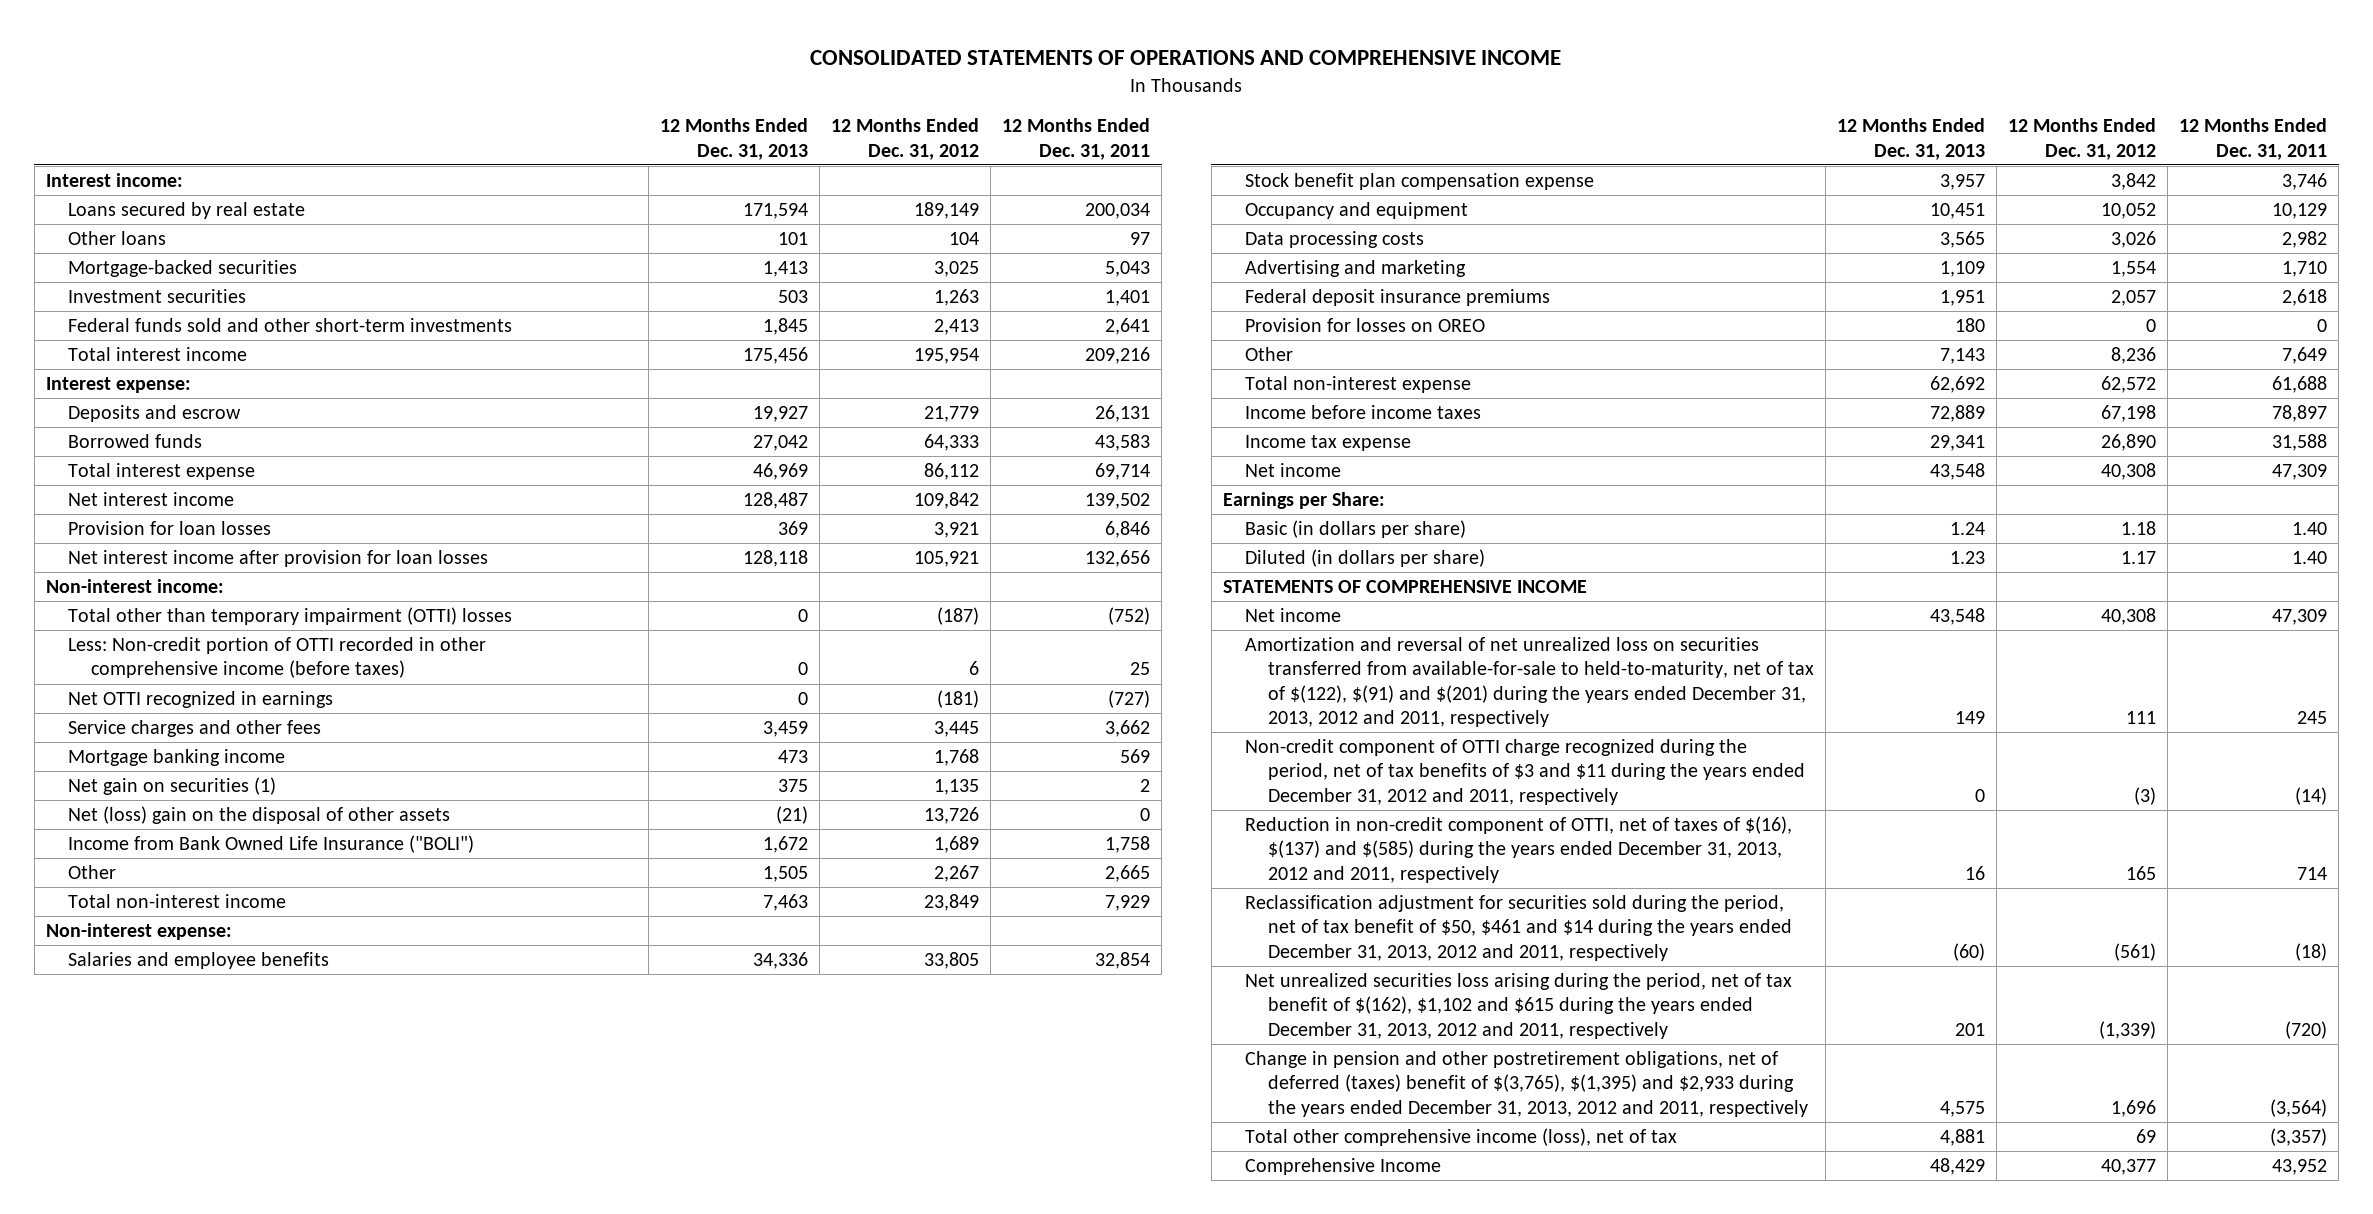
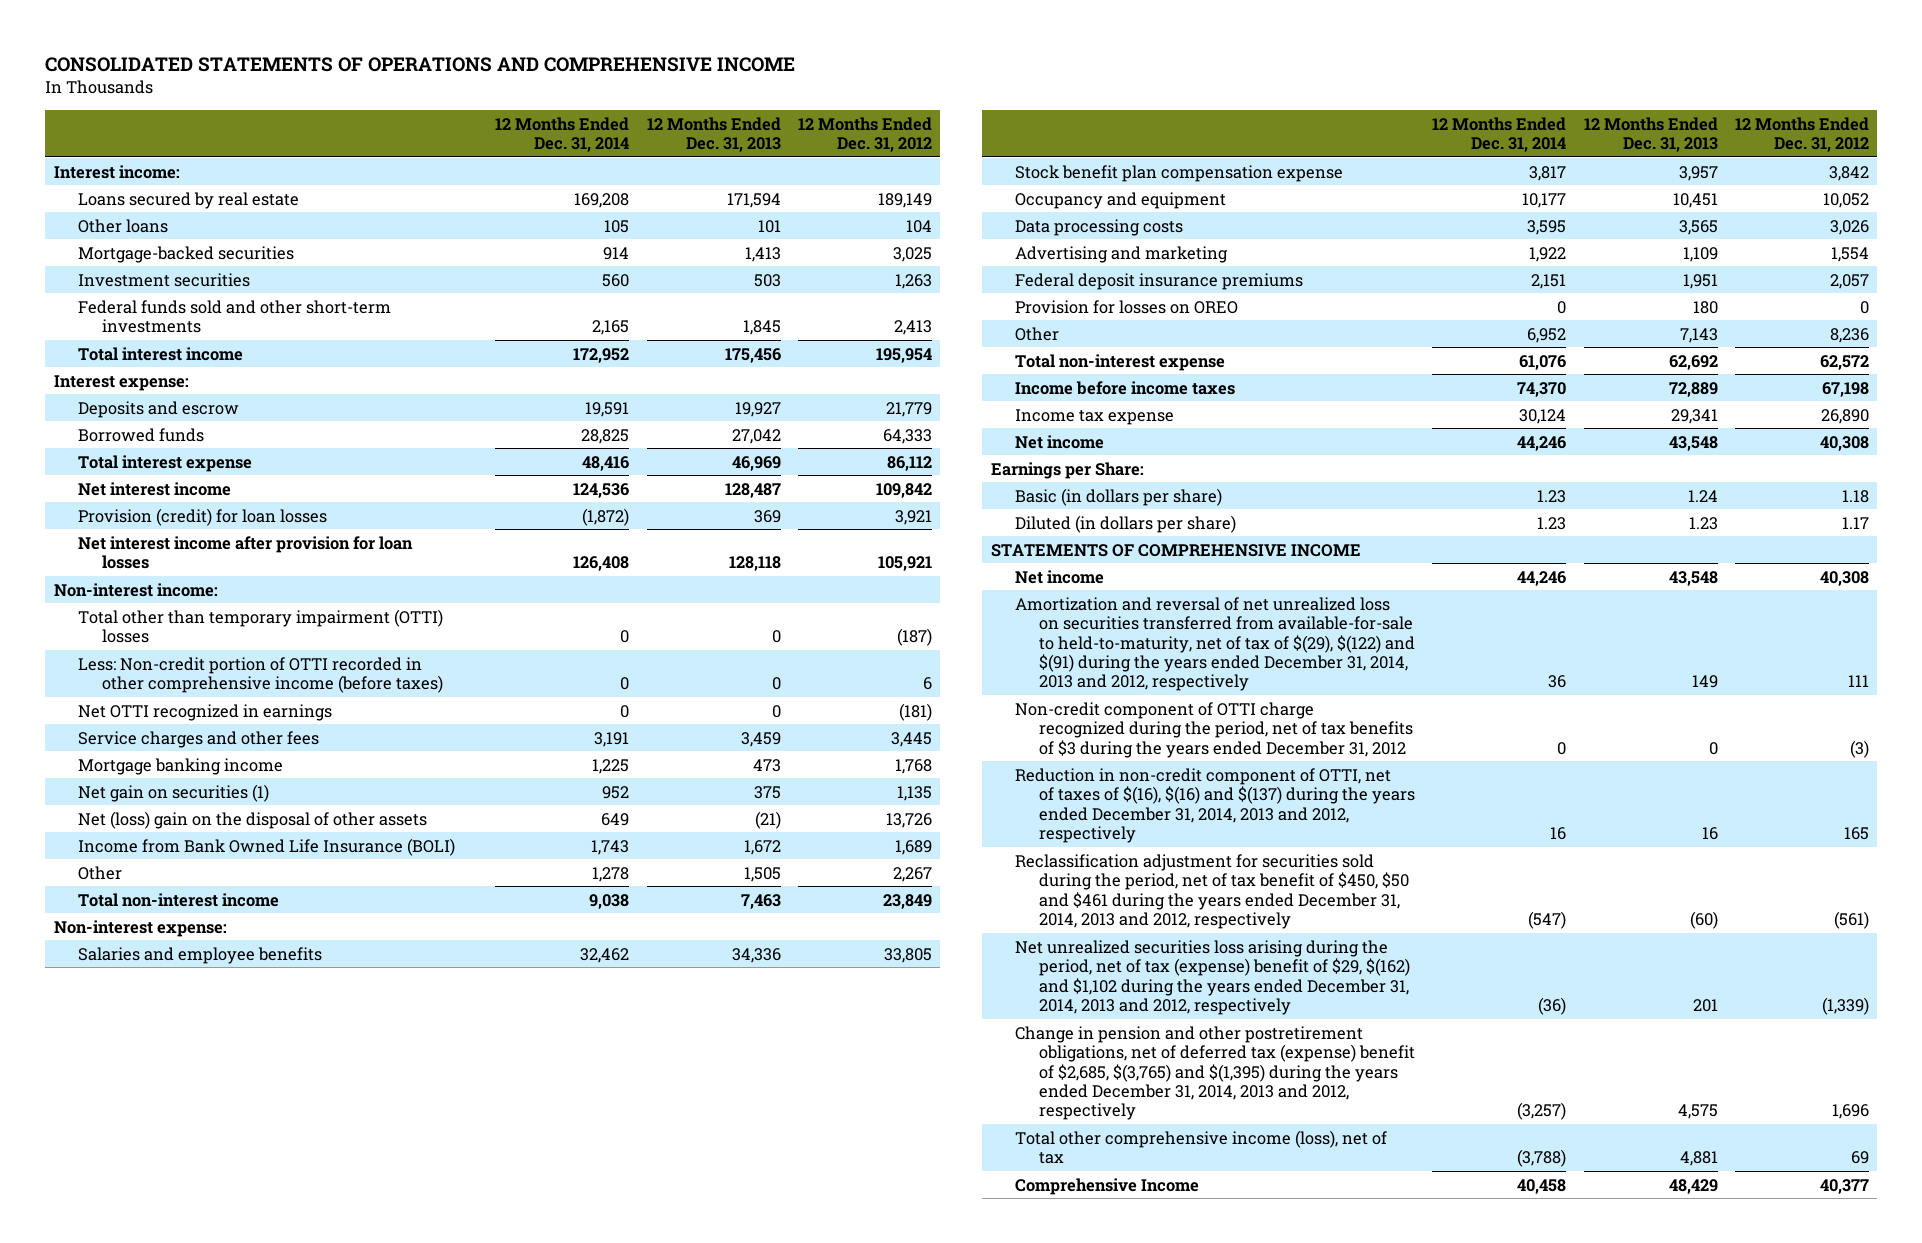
[1002,118,1151,160] 12 Months Ended Dec. 31, 2011 -> none
none -> [495,116,630,153] 12 Months Ended Dec. 31, 2014
[68,521,272,536] Provision for loan losses -> [77,507,327,526] Provision (credit) for loan losses
[68,835,475,854] Income from Bank Owned Life Insurance ("BOLI") -> [77,837,455,856] Income from Bank Owned Life Insurance (BOLI)
[1245,637,1814,728] Amortization and reversal of net unrealized loss on securities transferred from available-for-sale to held-to-maturity, net of tax of $(122), $(91) and $(201) during the years ended December 31, 2013, 2012 and 2011, respectively -> [1014,596,1416,692] Amortization and reversal of net unrealized loss on securities transferred from available-for-sale to held-to-maturity, net of tax of $(29), $(122) and $(91) during the years ended December 31, 2014, 2013 and 2012, respectively
[1245,739,1805,805] Non-credit component of OTTI charge recognized during the period, net of tax benefits of $3 and $11 during the years ended December 31, 2012 and 2011, respectively -> [1014,701,1414,758] Non-credit component of OTTI charge recognized during the period, net of tax benefits of $3 during the years ended December 31, 2012
[1245,816,1793,883] Reduction in non-credit component of OTTI, net of taxes of $(16), $(137) and $(585) during the years ended December 31, 2013, 2012 and 2011, respectively -> [1014,767,1416,843] Reduction in non-credit component of OTTI, net of taxes of $(16), $(16) and $(137) during the years ended December 31, 2014, 2013 and 2012, respectively
[1245,895,1792,961] Reclassification adjustment for securities sold during the period, net of tax benefit of $50, $461 and $14 during the years ended December 31, 2013, 2012 and 2011, respectively -> [1014,853,1410,929] Reclassification adjustment for securities sold during the period, net of tax benefit of $450, $50 and $461 during the years ended December 31, 2014, 2013 and 2012, respectively
[1245,973,1793,1039] Net unrealized securities loss arising during the period, net of tax benefit of $(162), $1,102 and $615 during the years ended December 31, 2013, 2012 and 2011, respectively -> [1014,939,1411,1015] Net unrealized securities loss arising during the period, net of tax (expense) benefit of $29, $(162) and $1,102 during the years ended December 31, 2014, 2013 and 2012, respectively
[1245,1051,1808,1117] Change in pension and other postretirement obligations, net of deferred (taxes) benefit of $(3,765), $(1,395) and $2,933 during the years ended December 31, 2013, 2012 and 2011, respectively -> [1014,1025,1416,1121] Change in pension and other postretirement obligations, net of deferred tax (expense) benefit of $2,685, $(3,765) and $(1,395) during the years ended December 31, 2014, 2013 and 2012, respectively

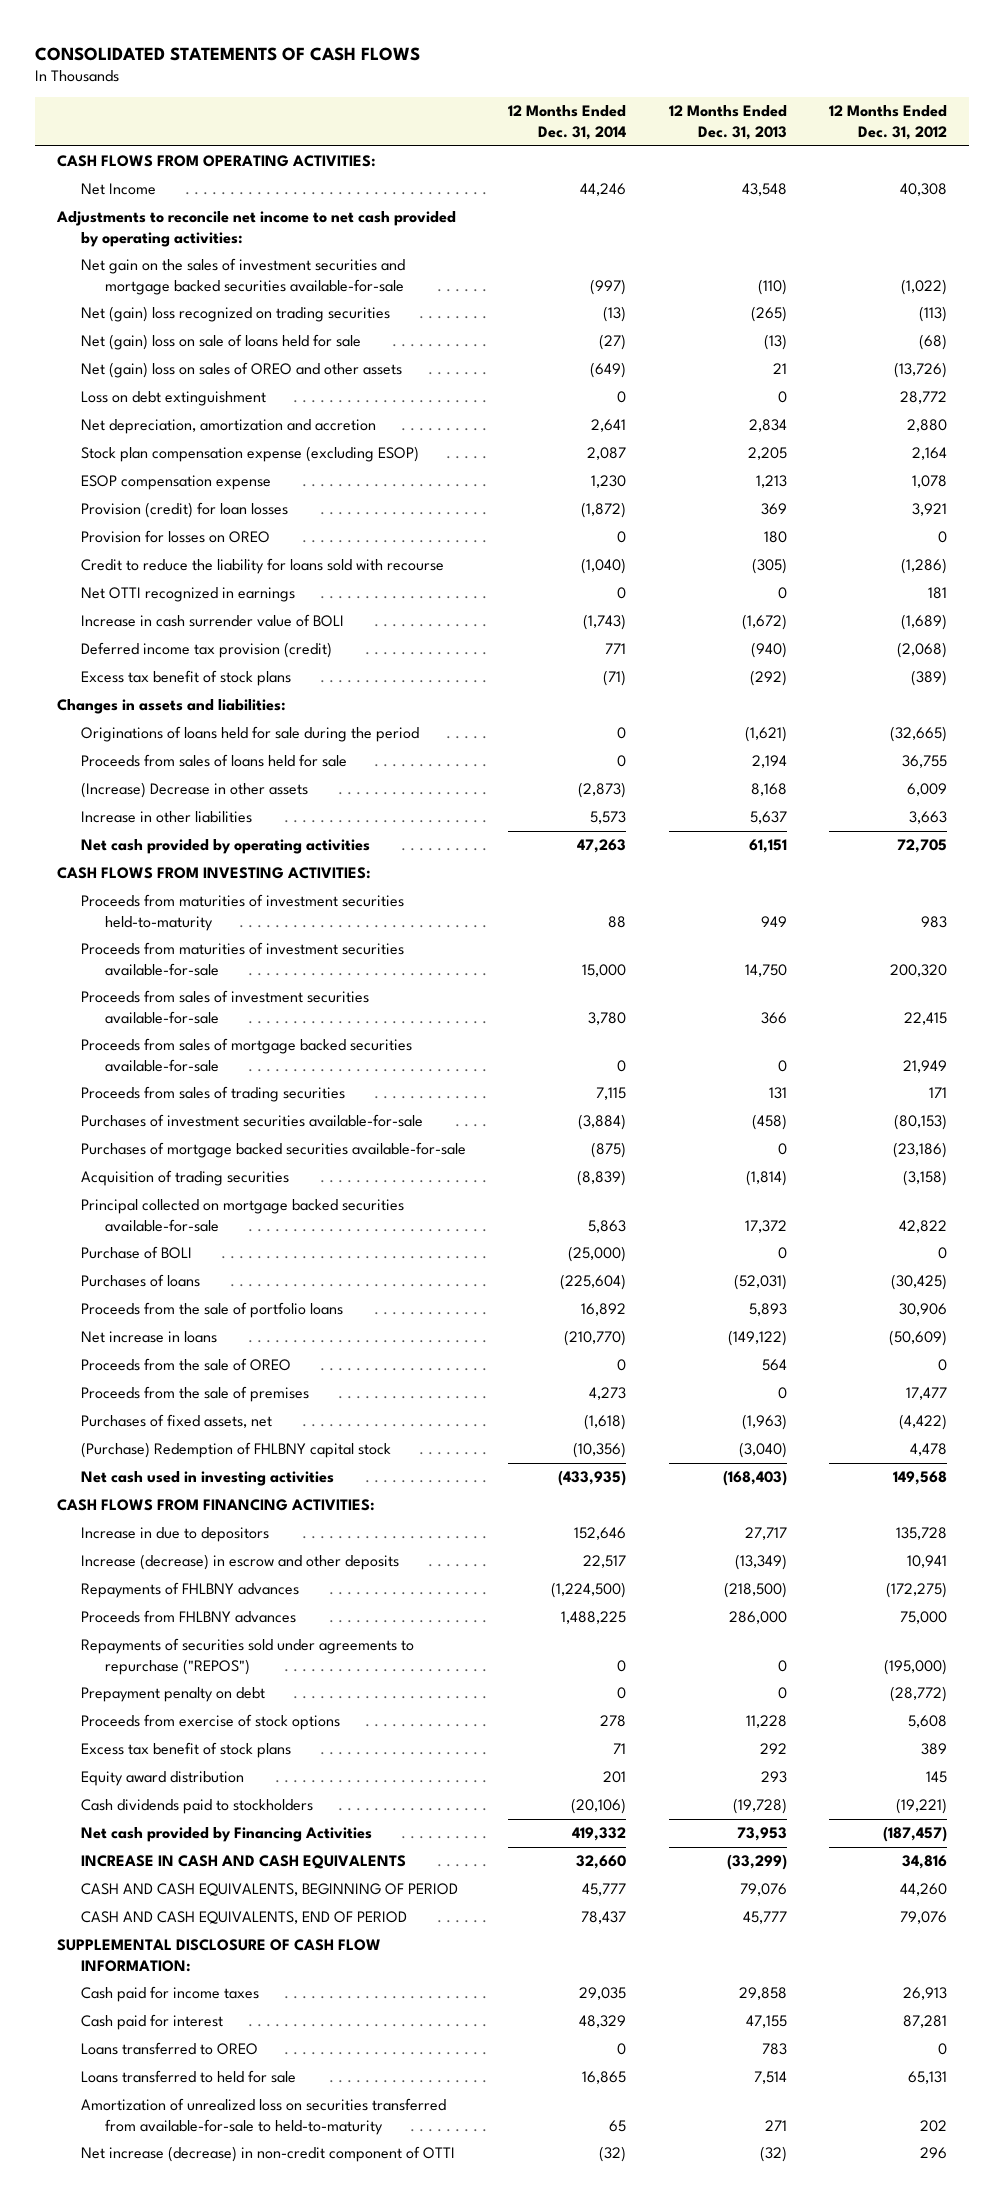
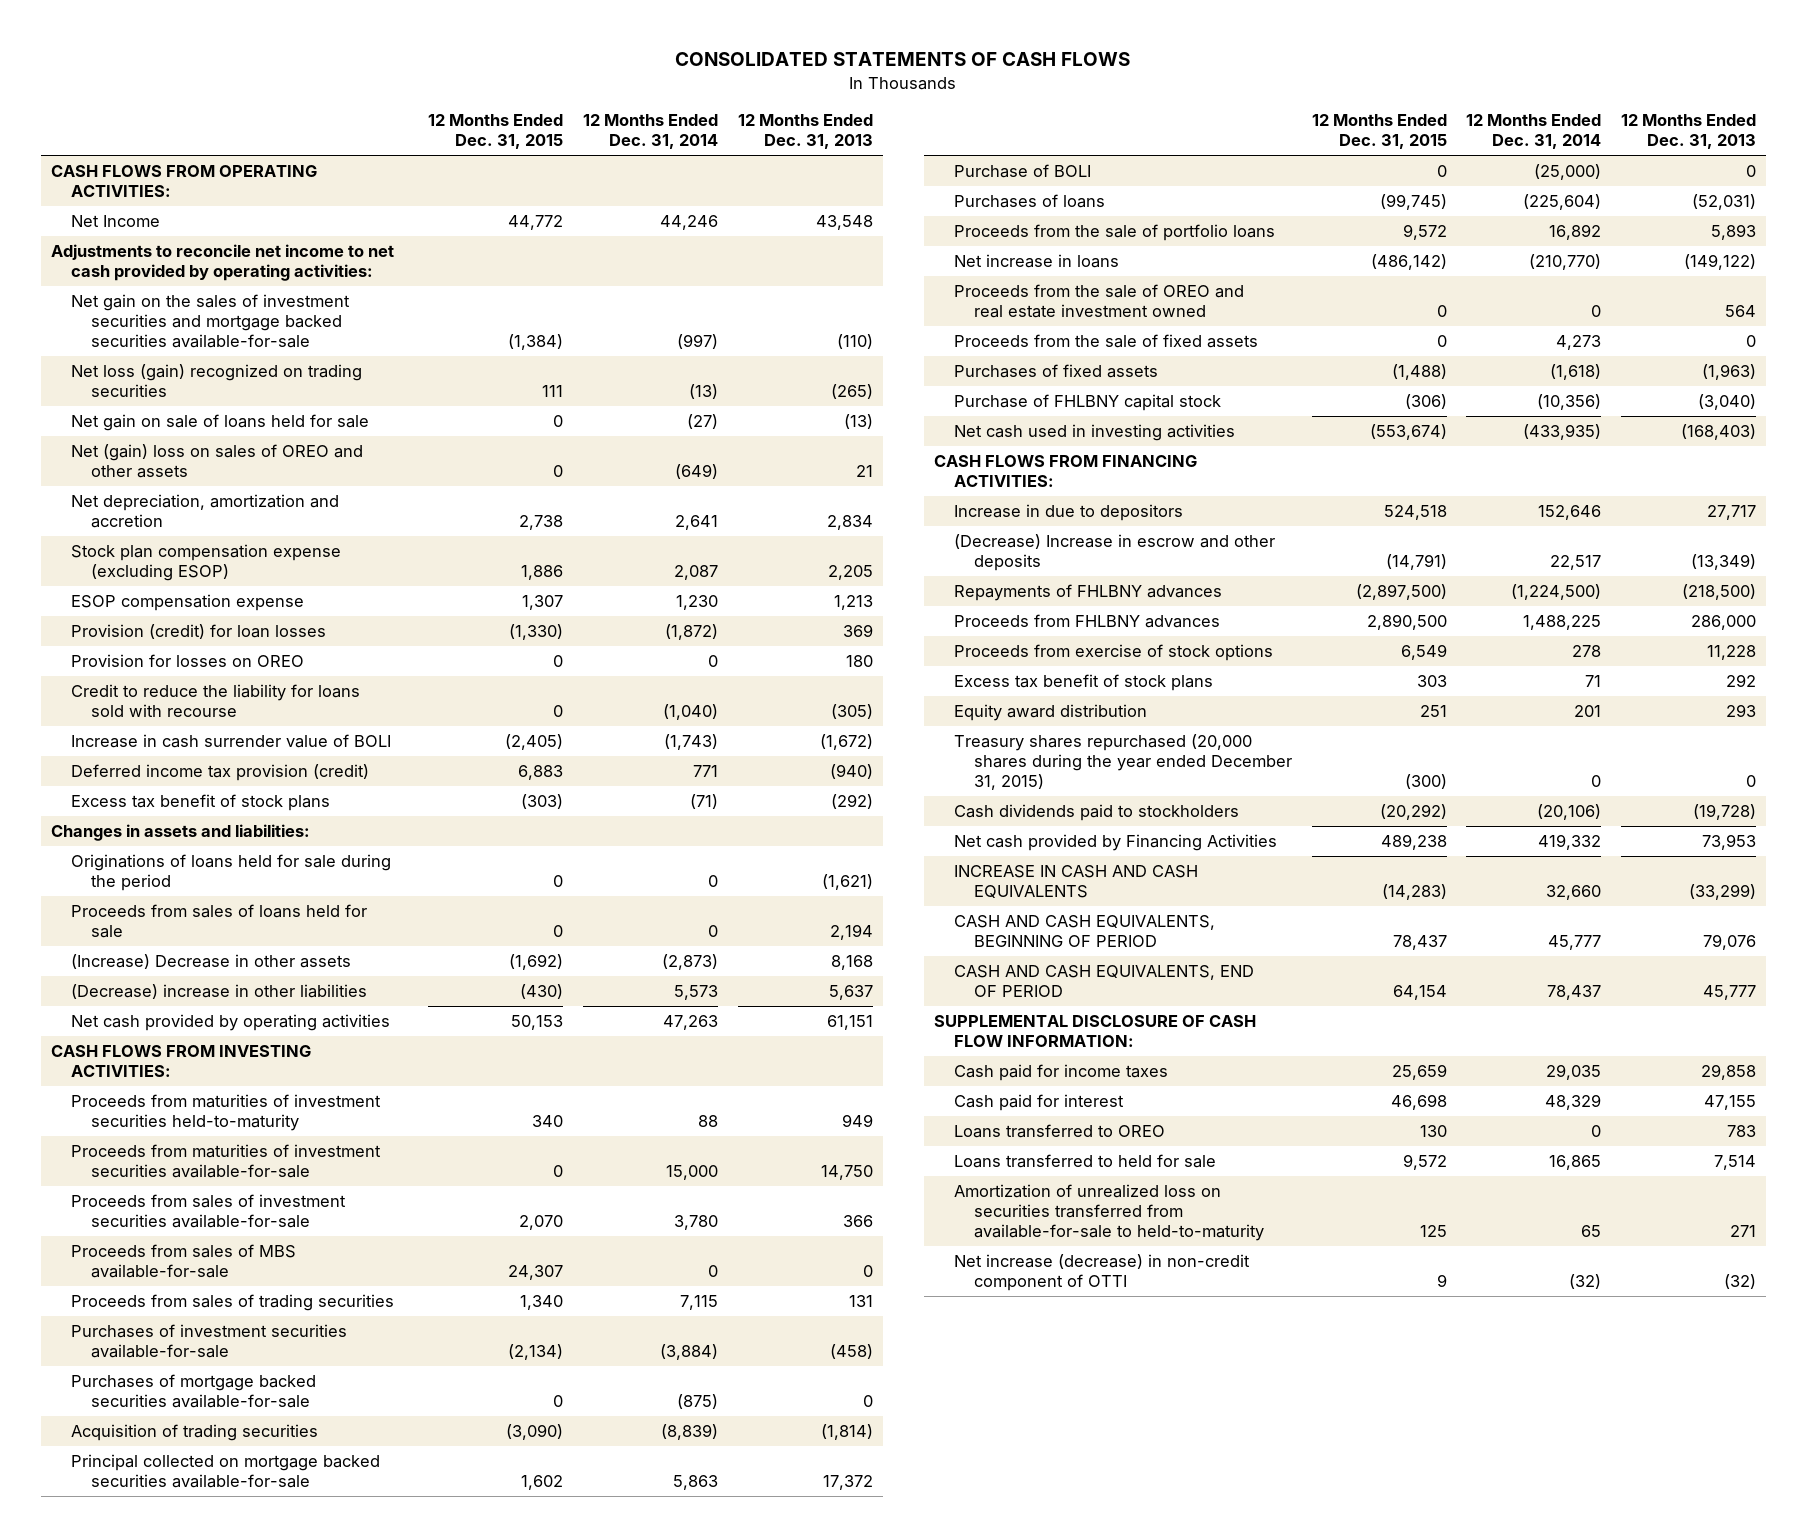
[829,105,948,140] 12 Months Ended Dec. 31, 2012 -> none
none -> [428,114,564,150] 12 Months Ended Dec. 31, 2015
[80,306,390,323] Net (gain) loss recognized on trading securities -> [70,363,362,398] Net loss (gain) recognized on trading securities
[80,334,361,351] Net (gain) loss on sale of loans held for sale -> [70,413,369,431] Net gain on sale of loans held for sale
[80,391,266,407] Loss on debt extinguishment -> none
[80,587,295,603] Net OTTI recognized in earnings -> none
[80,811,252,824] Increase in other liabilities -> [70,983,367,999] (Decrease) increase in other liabilities
[80,1038,412,1072] Proceeds from sales of mortgage backed securities available-for-sale -> [70,1243,296,1279] Proceeds from sales of MBS available-for-sale
[80,1358,291,1372] Proceeds from the sale of OREO -> [953,283,1244,319] Proceeds from the sale of OREO and real estate investment owned
[80,1386,309,1403] Proceeds from the sale of premises -> [953,333,1258,348] Proceeds from the sale of fixed assets
[80,1414,272,1429] Purchases of fixed assets, net -> [953,363,1158,378] Purchases of fixed assets
[80,1442,391,1459] (Purchase) Redemption of FHLBNY capital stock -> [953,393,1221,411] Purchase of FHLBNY capital stock
[80,1554,399,1571] Increase (decrease) in escrow and other deposits -> [953,533,1275,572] (Decrease) Increase in escrow and other deposits
[80,1638,414,1675] Repayments of securities sold under agreements to repurchase ("REPOS") -> none
[80,1687,265,1703] Prepayment penalty on debt -> none
none -> [953,733,1292,791] Treasury shares repurchased (20,000 shares during the year ended December 31, 2015)

